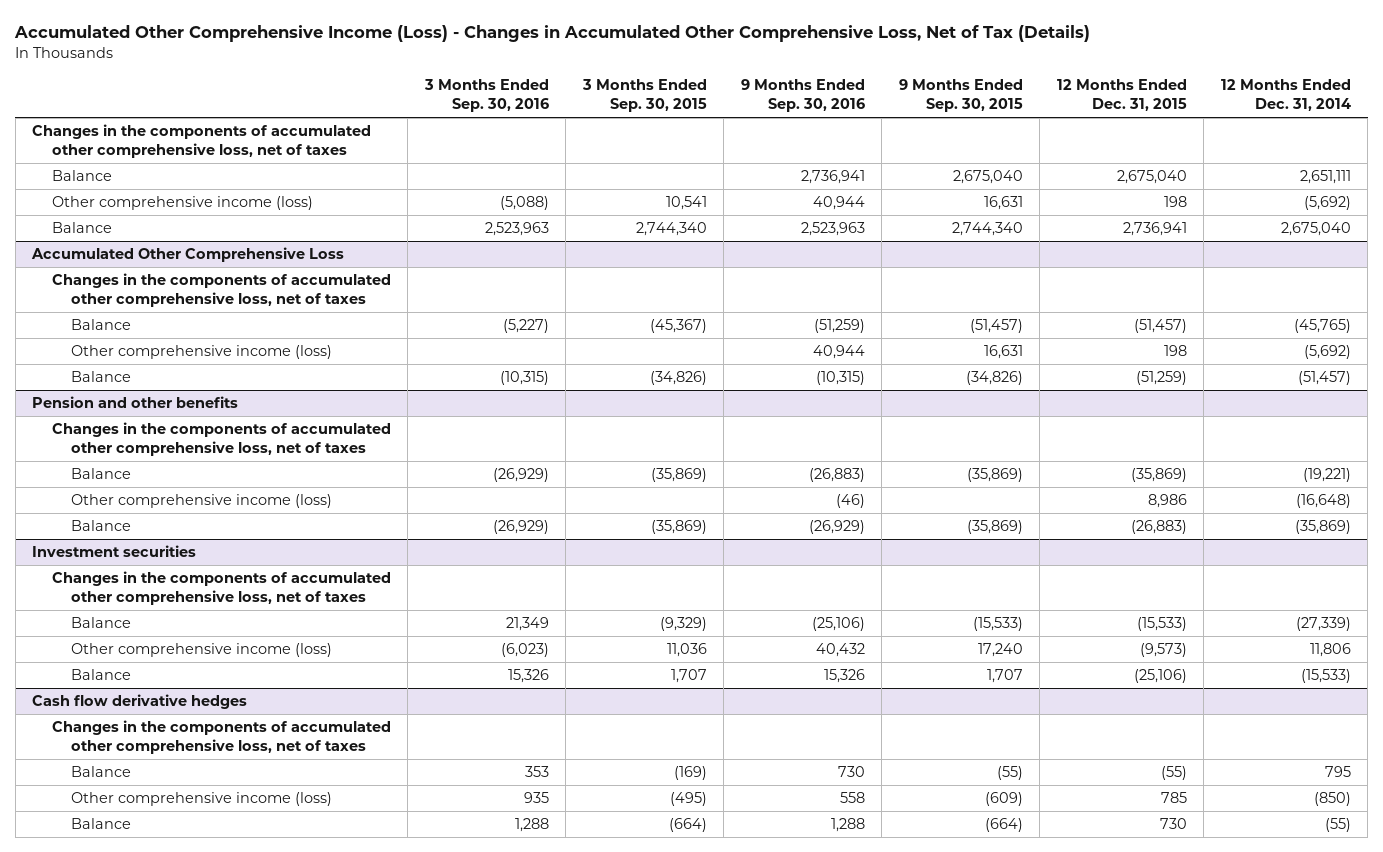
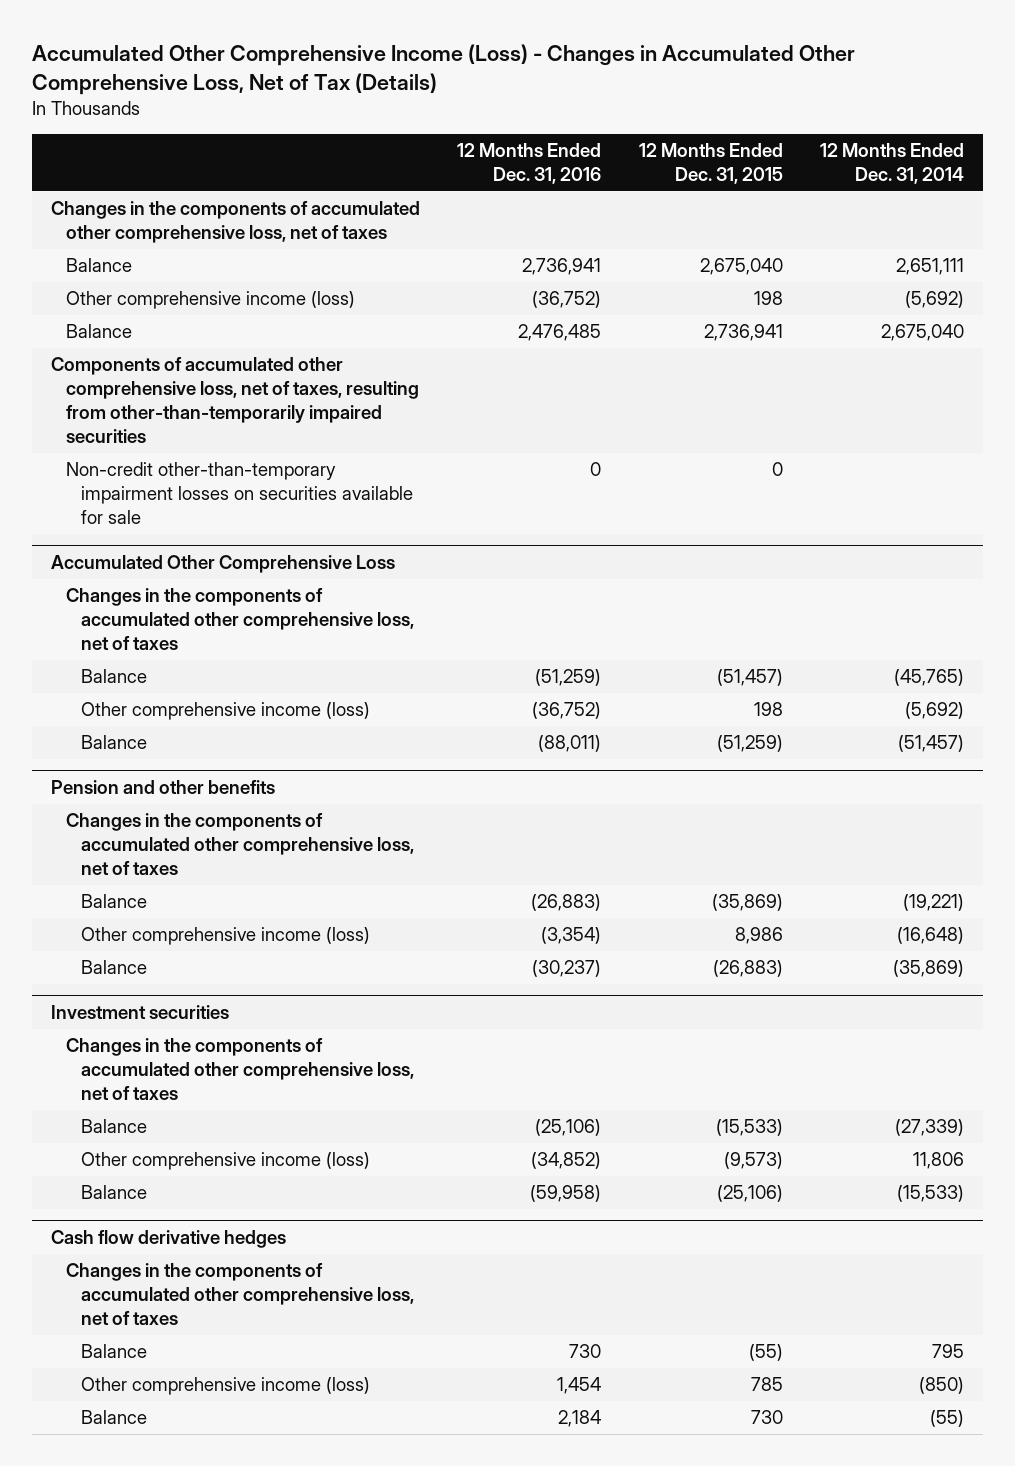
[423,79,549,113] 3 Months Ended Sep. 30, 2016 -> none
[581,79,707,113] 3 Months Ended Sep. 30, 2015 -> none
[740,79,865,113] 9 Months Ended Sep. 30, 2016 -> none
[898,79,1023,113] 9 Months Ended Sep. 30, 2015 -> none
none -> [457,143,602,185] 12 Months Ended Dec. 31, 2016
none -> [50,357,419,444] Components of accumulated other comprehensive loss, net of taxes, resulting from other-than-temporarily impaired securities
none -> [65,462,413,525] Non-credit other-than-temporary impairment losses on securities available for sale

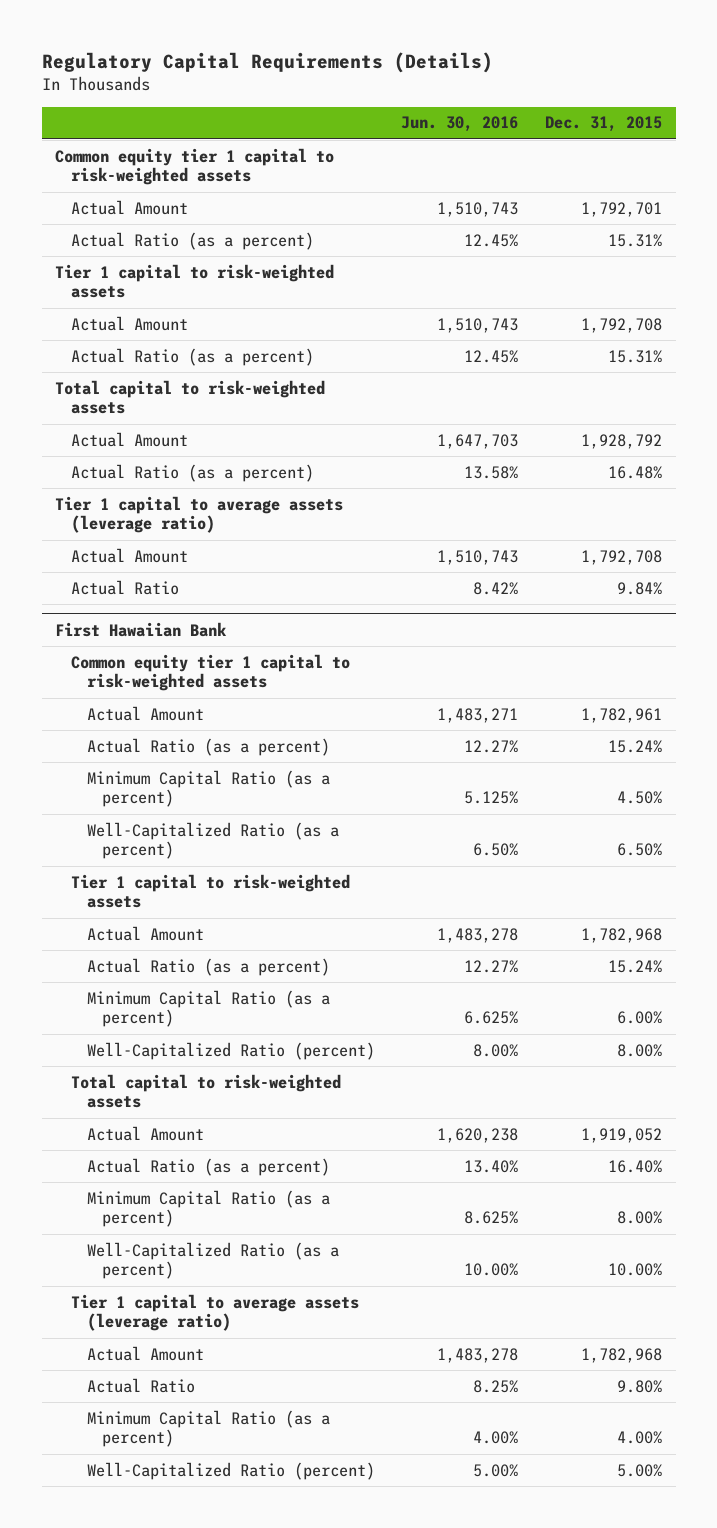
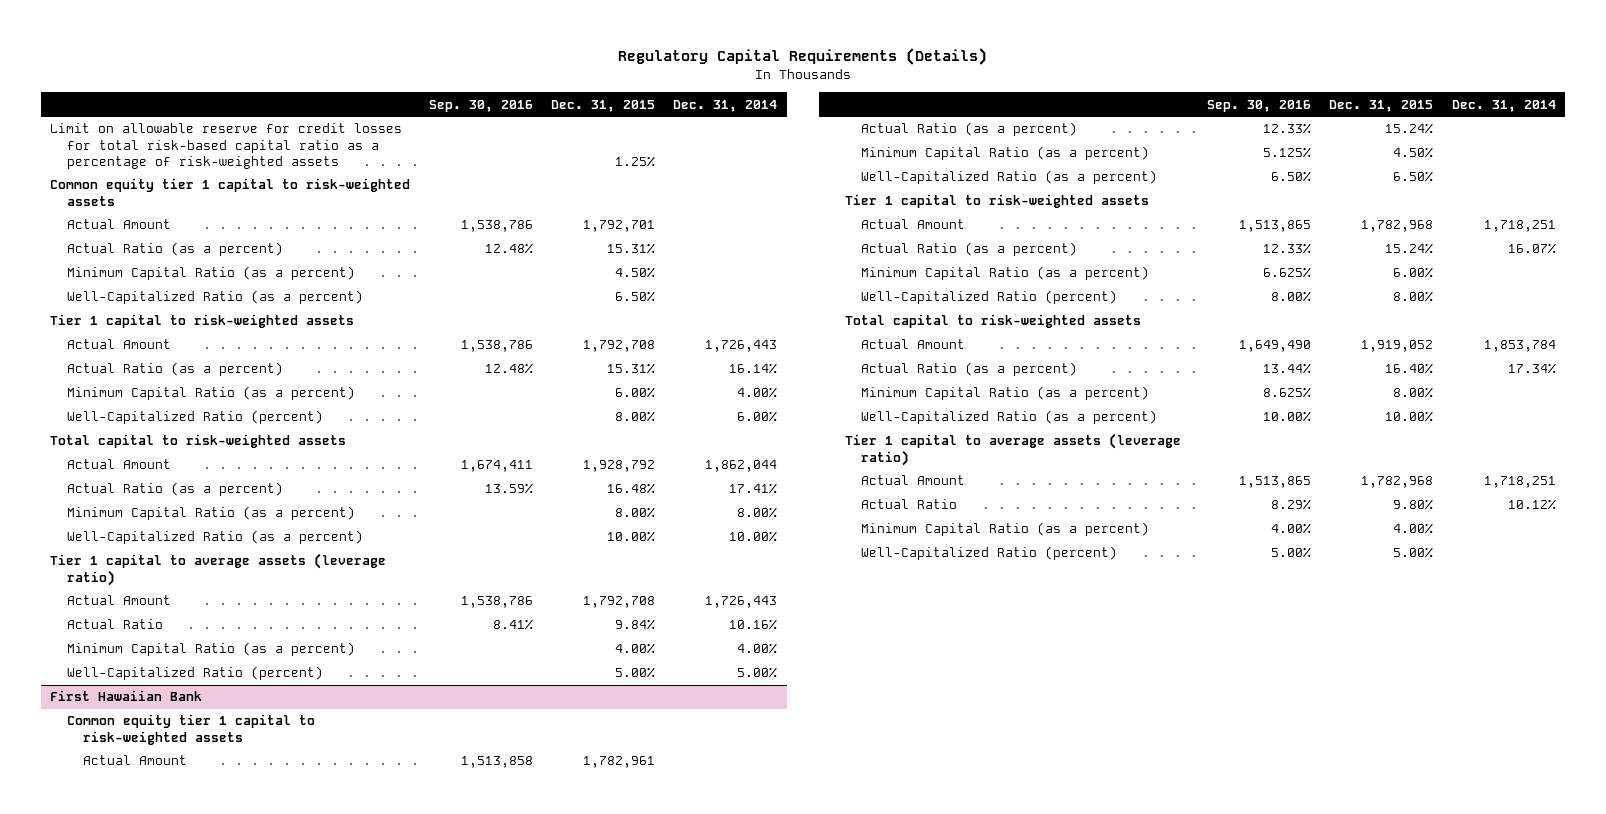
[401,116,519,133] Jun. 30, 2016 -> none
none -> [428,99,533,112] Sep. 30, 2016
none -> [673,99,778,112] Dec. 31, 2014
none -> [50,123,403,169] Limit on allowable reserve for credit losses for total risk-based capital ratio as a percentage of risk-weighted assets
none -> [66,266,355,281] Minimum Capital Ratio (as a percent)
none -> [66,290,363,305] Well-Capitalized Ratio (as a percent)
none -> [66,386,355,401] Minimum Capital Ratio (as a percent)
none -> [66,410,323,425] Well-Capitalized Ratio (percent)
none -> [66,506,355,521] Minimum Capital Ratio (as a percent)
none -> [66,530,363,545] Well-Capitalized Ratio (as a percent)
none -> [66,642,355,657] Minimum Capital Ratio (as a percent)
none -> [66,666,323,681] Well-Capitalized Ratio (percent)

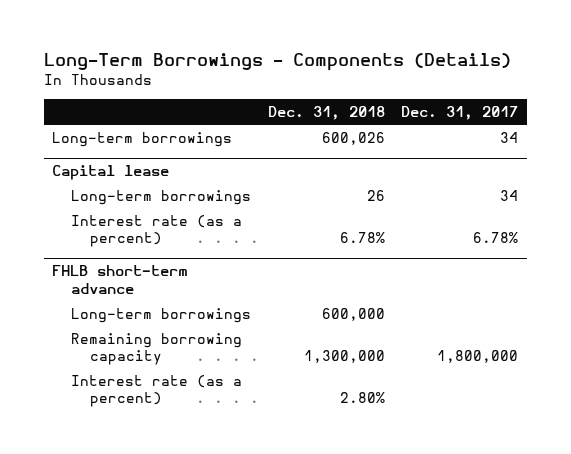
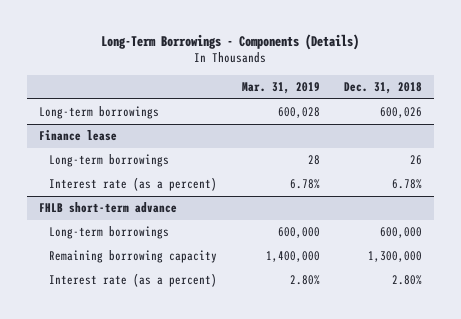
[401,106,519,121] Dec. 31, 2017 -> none
none -> [241,82,320,95] Mar. 31, 2019
[52,165,170,181] Capital lease -> [38,130,117,142] Finance lease

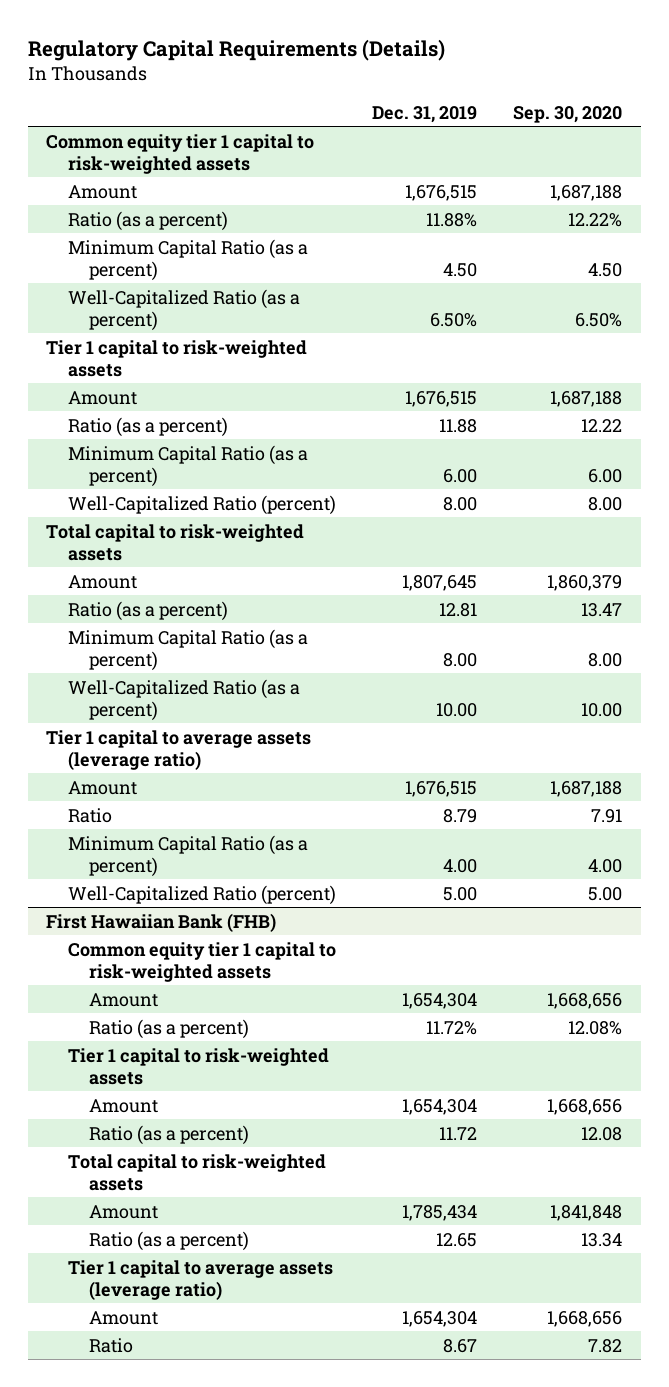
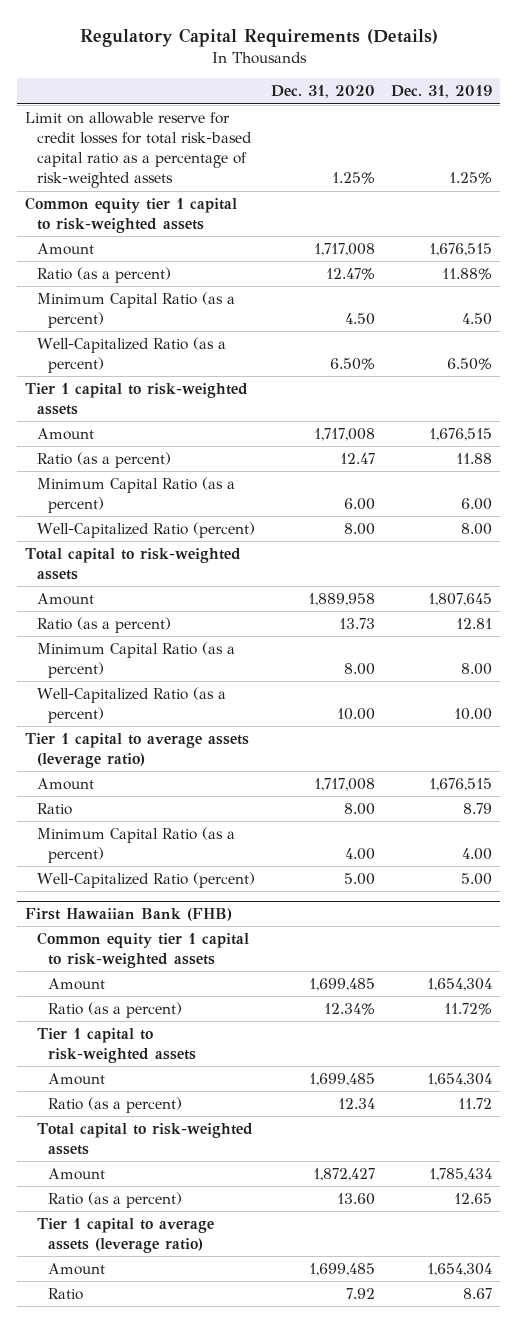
[513,105,623,123] Sep. 30, 2020 -> none
none -> [271,85,376,99] Dec. 31, 2020
none -> [25,111,252,189] Limit on allowable reserve for credit losses for total risk-based capital ratio as a percentage of risk-weighted assets

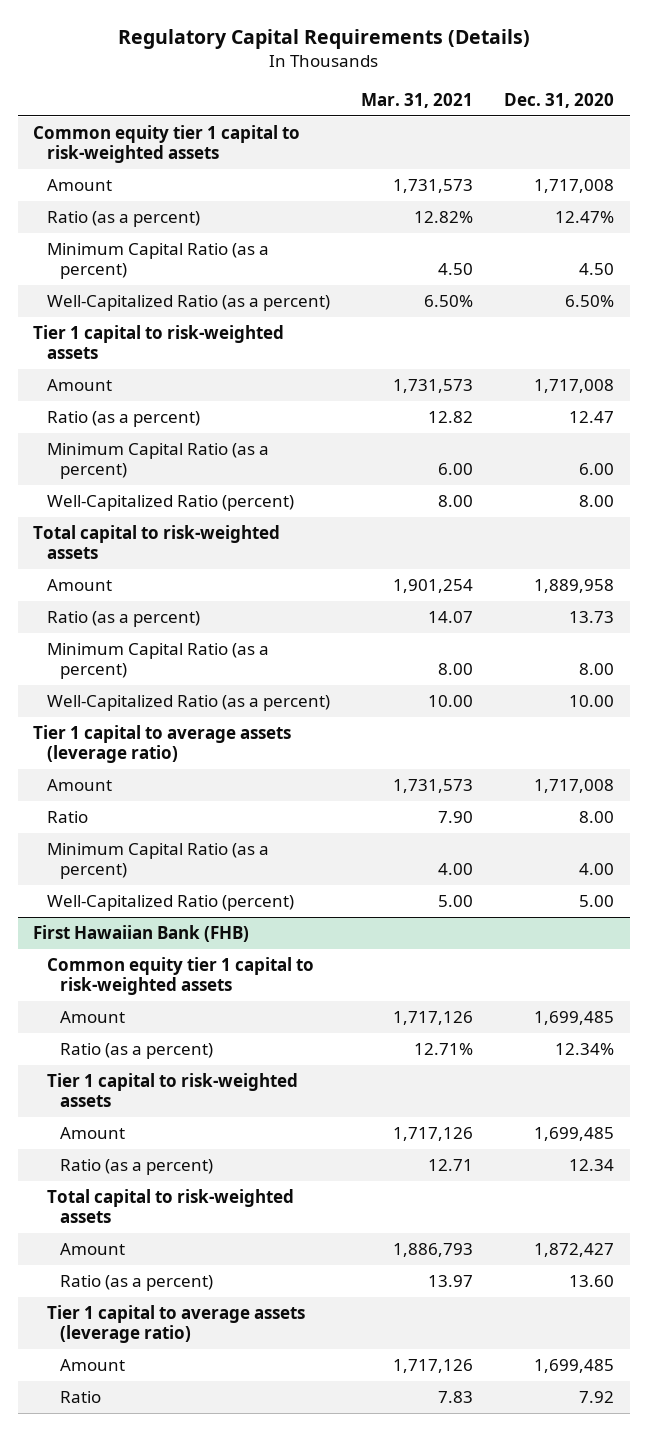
[391,85,493,99] Dec. 31, 2019 -> none
none -> [360,92,473,108] Mar. 31, 2021
[25,111,252,189] Limit on allowable reserve for credit losses for total risk-based capital ratio as a percentage of risk-weighted assets -> none

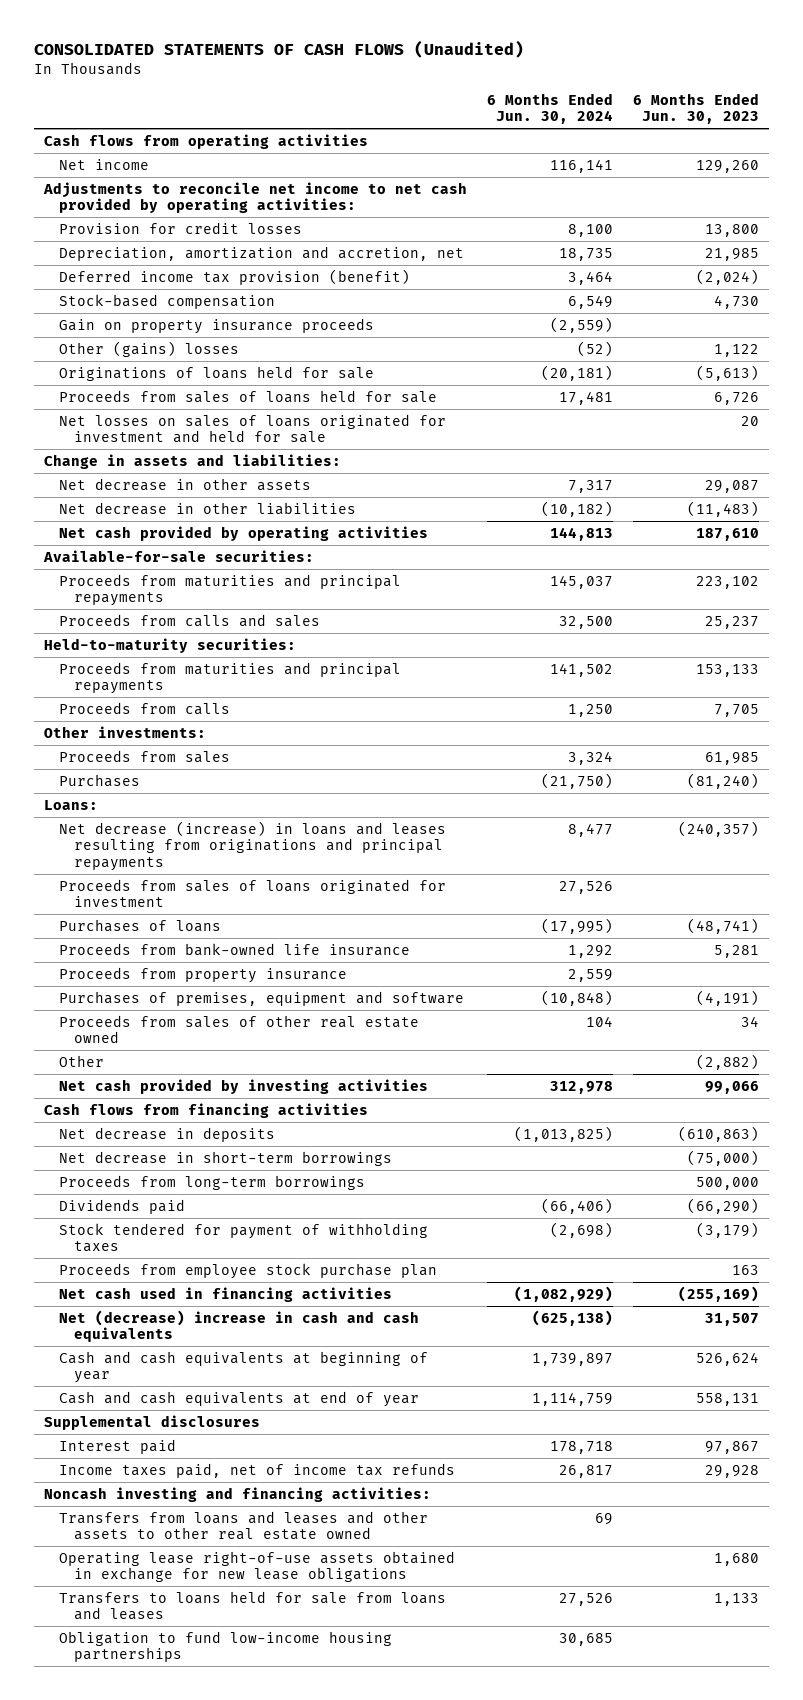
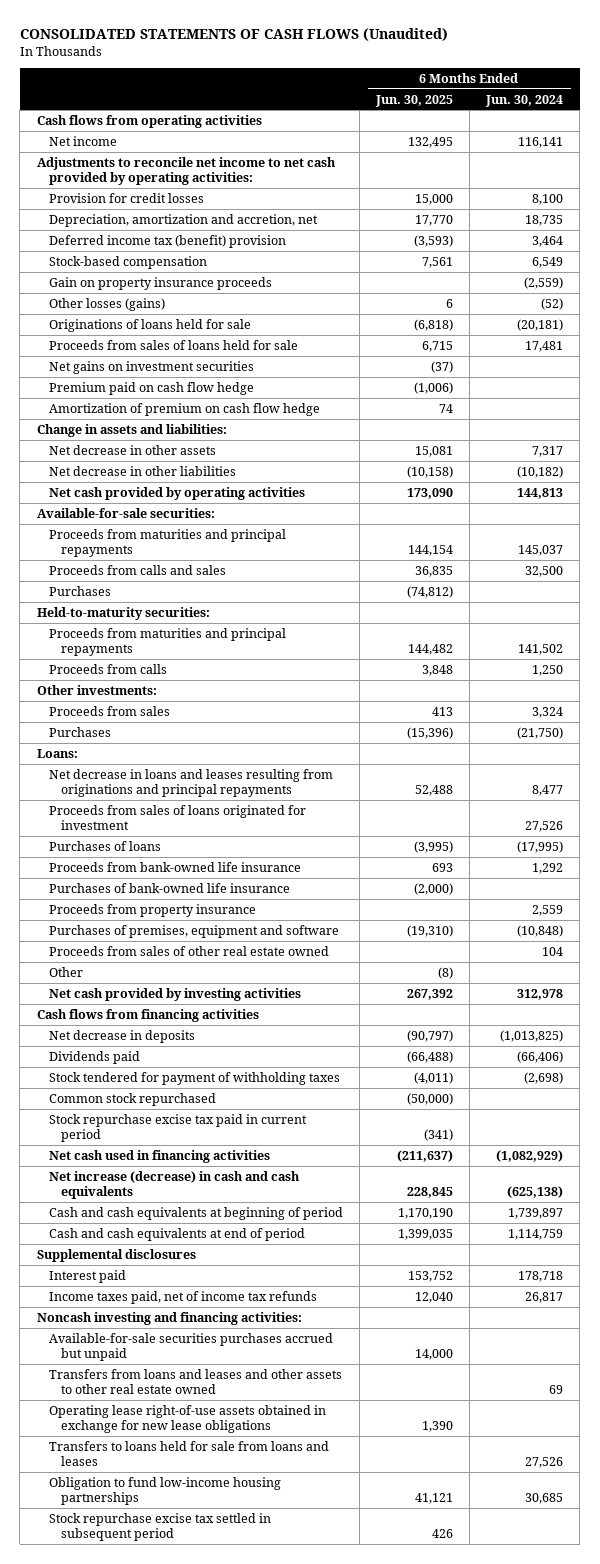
[633,92,760,125] 6 Months Ended Jun. 30, 2023 -> none
none -> [374,94,453,107] Jun. 30, 2025
[58,268,410,285] Deferred income tax provision (benefit) -> [48,234,286,248] Deferred income tax (benefit) provision
[58,340,239,357] Other (gains) losses -> [48,297,165,311] Other losses (gains)
[58,413,446,444] Net losses on sales of loans originated for investment and held for sale -> none
none -> [48,360,254,374] Net gains on investment securities
none -> [48,381,254,395] Premium paid on cash flow hedge
none -> [48,402,320,416] Amortization of premium on cash flow hedge
none -> [48,585,111,596] Purchases
[58,820,446,871] Net decrease (increase) in loans and leases resulting from originations and principal repayments -> [48,768,333,798] Net decrease in loans and leases resulting from originations and principal repayments
none -> [48,882,290,893] Purchases of bank-owned life insurance
[58,1150,392,1166] Net decrease in short-term borrowings -> none
[58,1174,365,1190] Proceeds from long-term borrowings -> none
[58,1262,437,1279] Proceeds from employee stock purchase plan -> none
none -> [48,1092,216,1106] Common stock repurchased
none -> [48,1113,307,1143] Stock repurchase excise tax paid in current period
[58,1309,419,1343] Net (decrease) increase in cash and cash equivalents -> [48,1170,300,1200] Net increase (decrease) in cash and cash equivalents
[58,1350,428,1384] Cash and cash equivalents at beginning of year -> [48,1206,343,1220] Cash and cash equivalents at beginning of period
[58,1390,419,1407] Cash and cash equivalents at end of year -> [48,1227,305,1241] Cash and cash equivalents at end of period
none -> [48,1332,333,1362] Available-for-sale securities purchases accrued but unpaid
none -> [48,1512,271,1542] Stock repurchase excise tax settled in subsequent period

